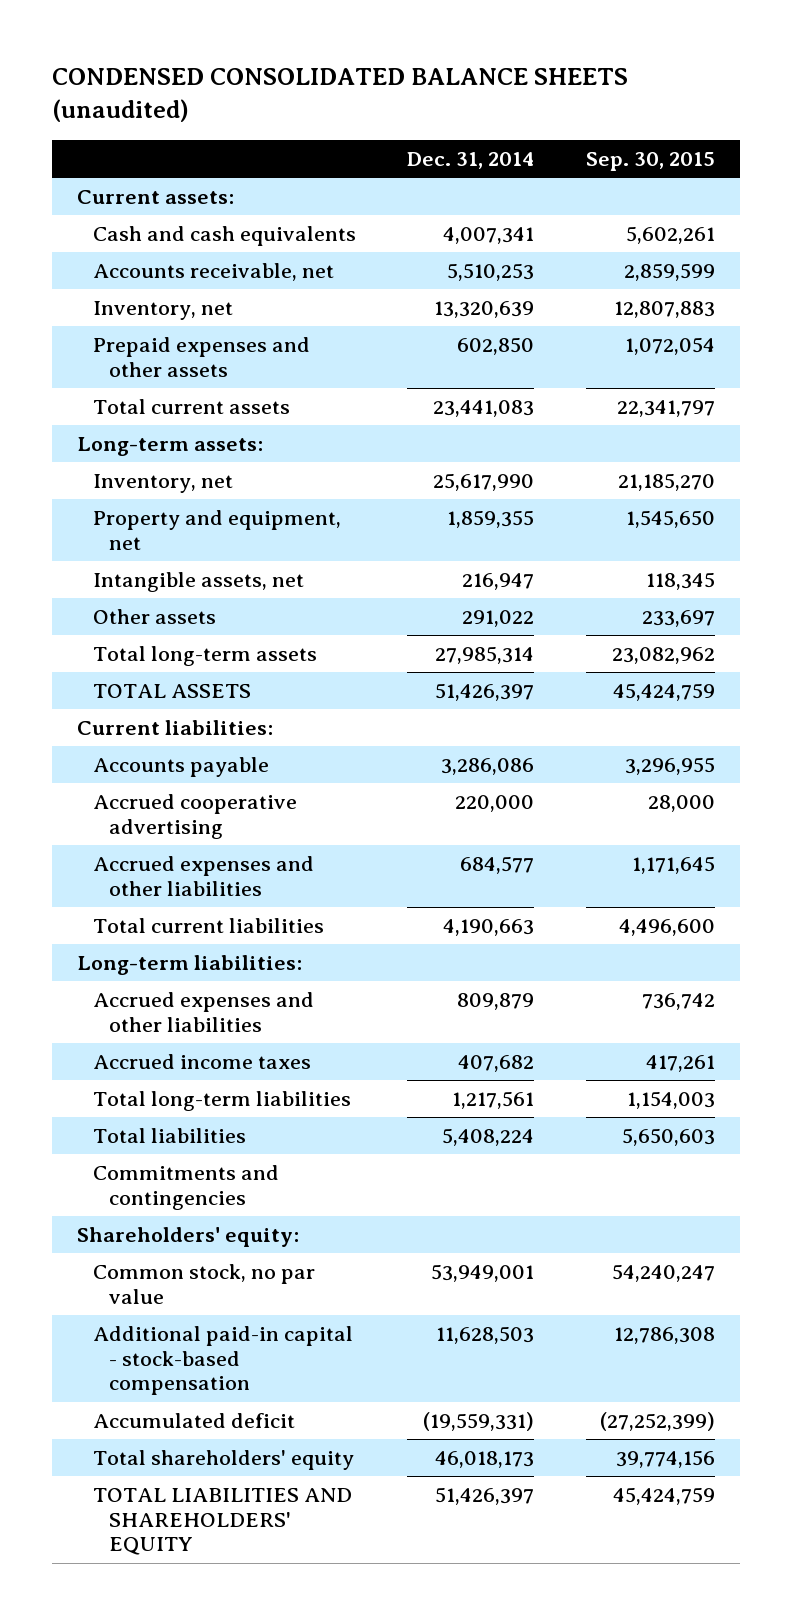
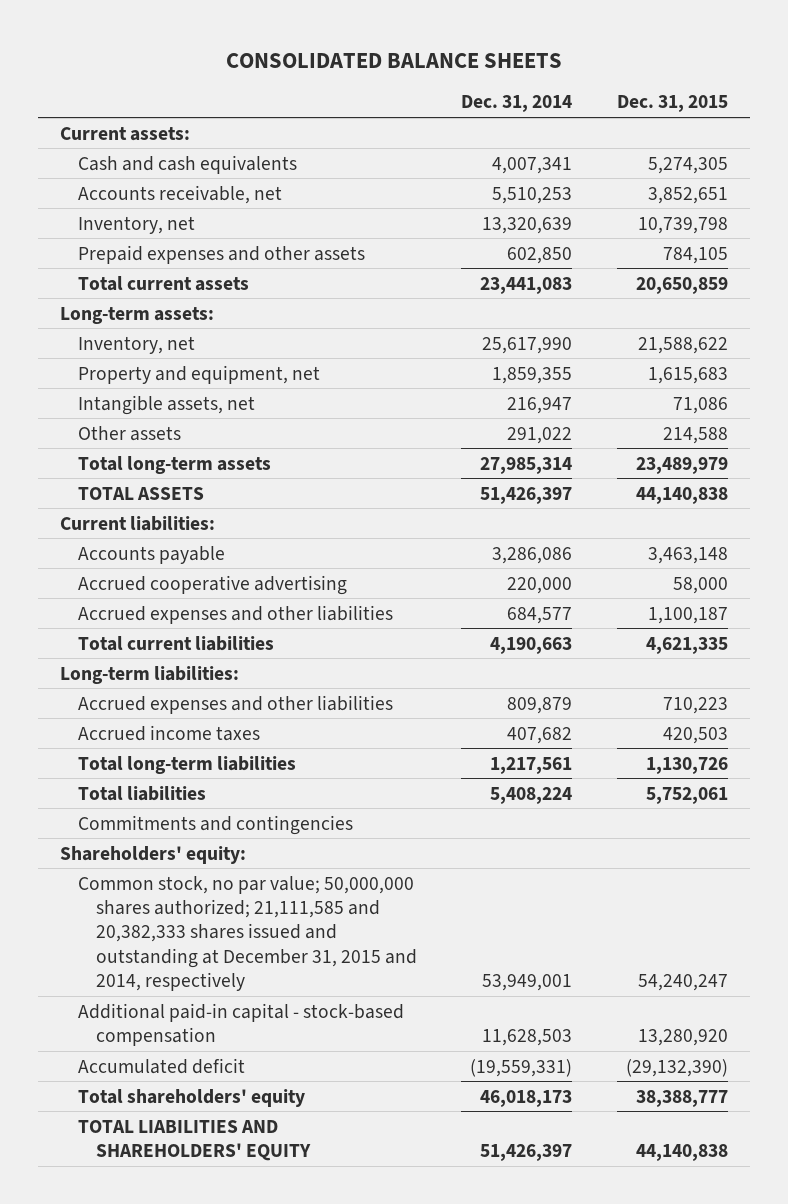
[51,68,628,123] CONDENSED CONSOLIDATED BALANCE SHEETS (unaudited) -> [225,52,562,68] CONSOLIDATED BALANCE SHEETS
[585,151,715,171] Sep. 30, 2015 -> none
none -> [616,95,728,113] Dec. 31, 2015
[93,1264,316,1304] Common stock, no par value -> [77,875,417,991] Common stock, no par value; 50,000,000 shares authorized; 21,111,585 and 20,382,333 shares issued and outstanding at December 31, 2015 and 2014, respectively

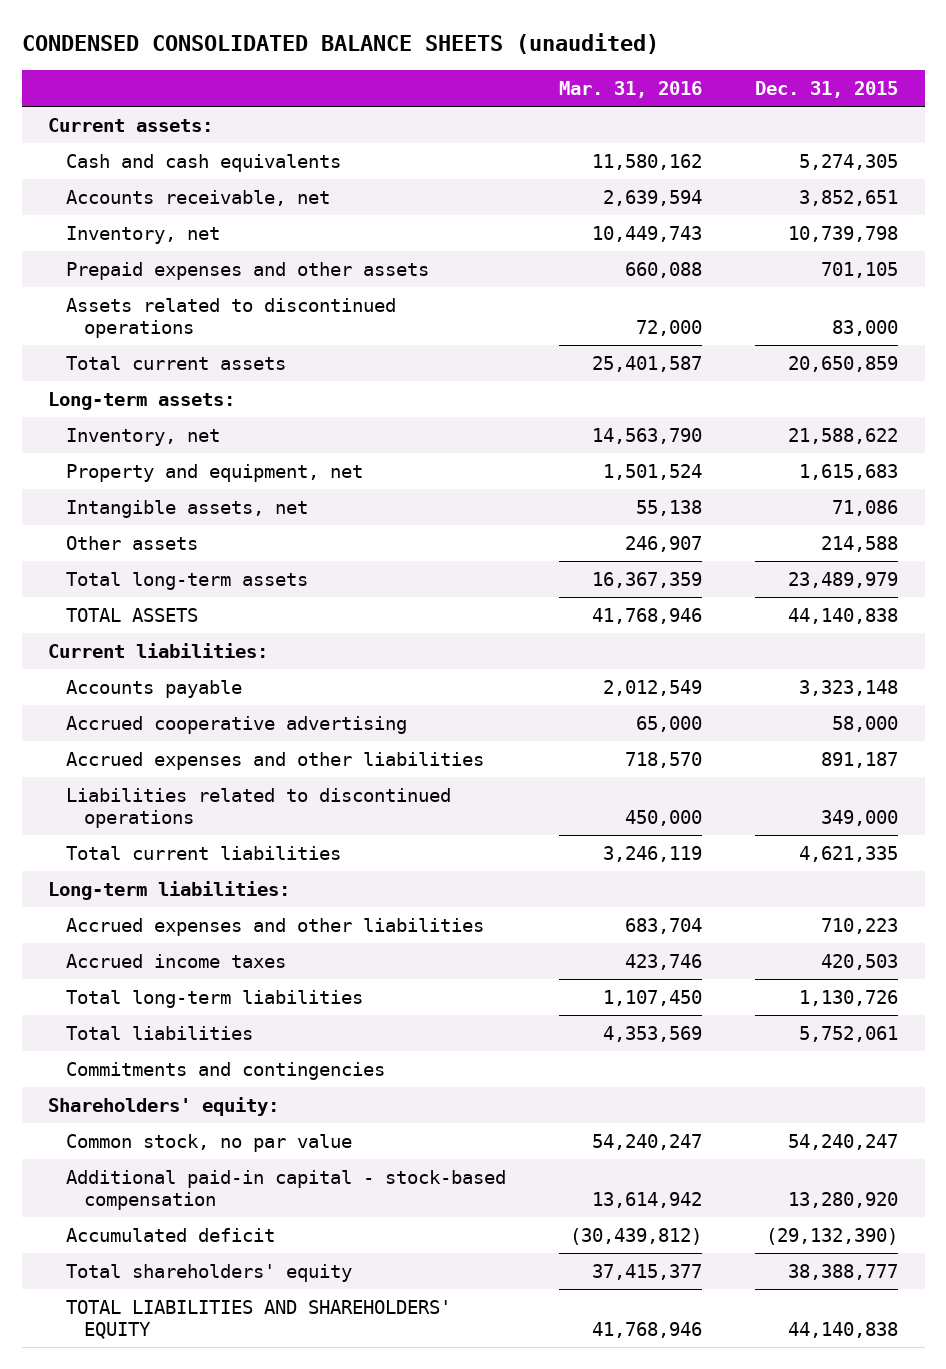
[225,52,562,68] CONSOLIDATED BALANCE SHEETS -> [21,33,659,55] CONDENSED CONSOLIDATED BALANCE SHEETS (unaudited)
[461,95,573,113] Dec. 31, 2014 -> none
none -> [559,81,703,99] Mar. 31, 2016
[662,246,728,264] 784,105 -> [821,261,899,278] 701,105
none -> [66,297,397,338] Assets related to discontinued operations
[647,546,728,564] 3,463,148 -> [799,679,899,696] 3,323,148
[647,606,728,624] 1,100,187 -> [821,751,899,768] 891,187
none -> [66,787,452,828] Liabilities related to discontinued operations
[77,875,417,991] Common stock, no par value; 50,000,000 shares authorized; 21,111,585 and 20,382,333 shares issued and outstanding at December 31, 2015 and 2014, respectively -> [66,1133,353,1152] Common stock, no par value

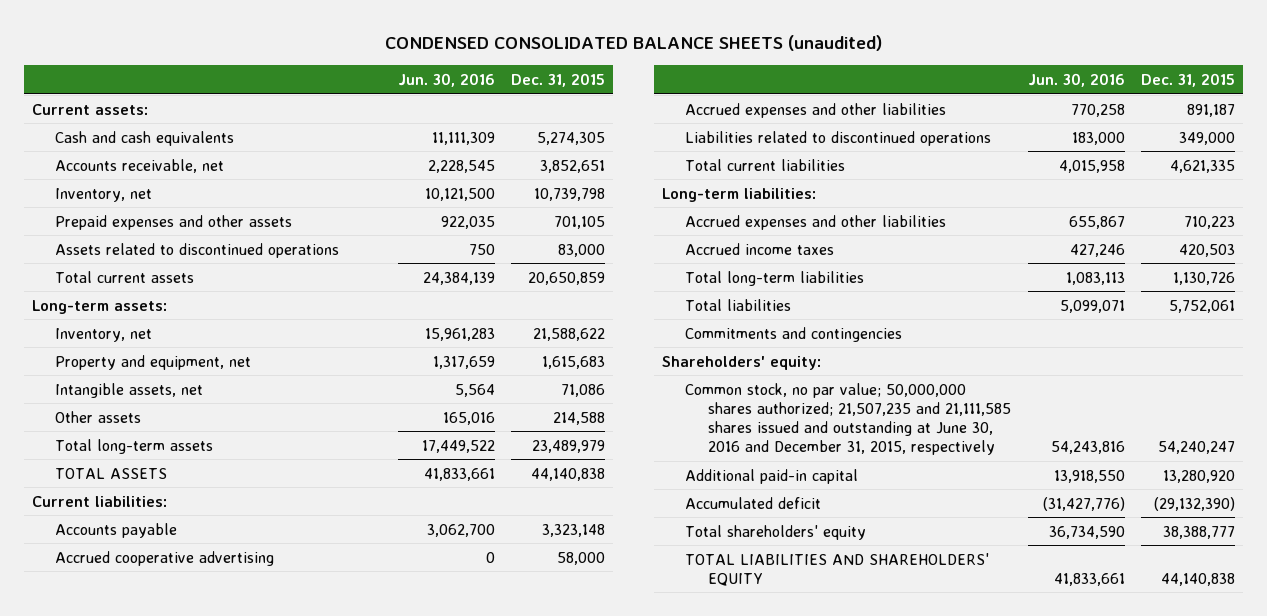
[559,81,703,99] Mar. 31, 2016 -> none
none -> [397,73,495,88] Jun. 30, 2016
[66,1133,353,1152] Common stock, no par value -> [685,382,1011,456] Common stock, no par value; 50,000,000 shares authorized; 21,507,235 and 21,111,585 shares issued and outstanding at June 30, 2016 and December 31, 2015, respectively
[66,1169,507,1210] Additional paid-in capital - stock-based compensation -> [685,468,859,484] Additional paid-in capital

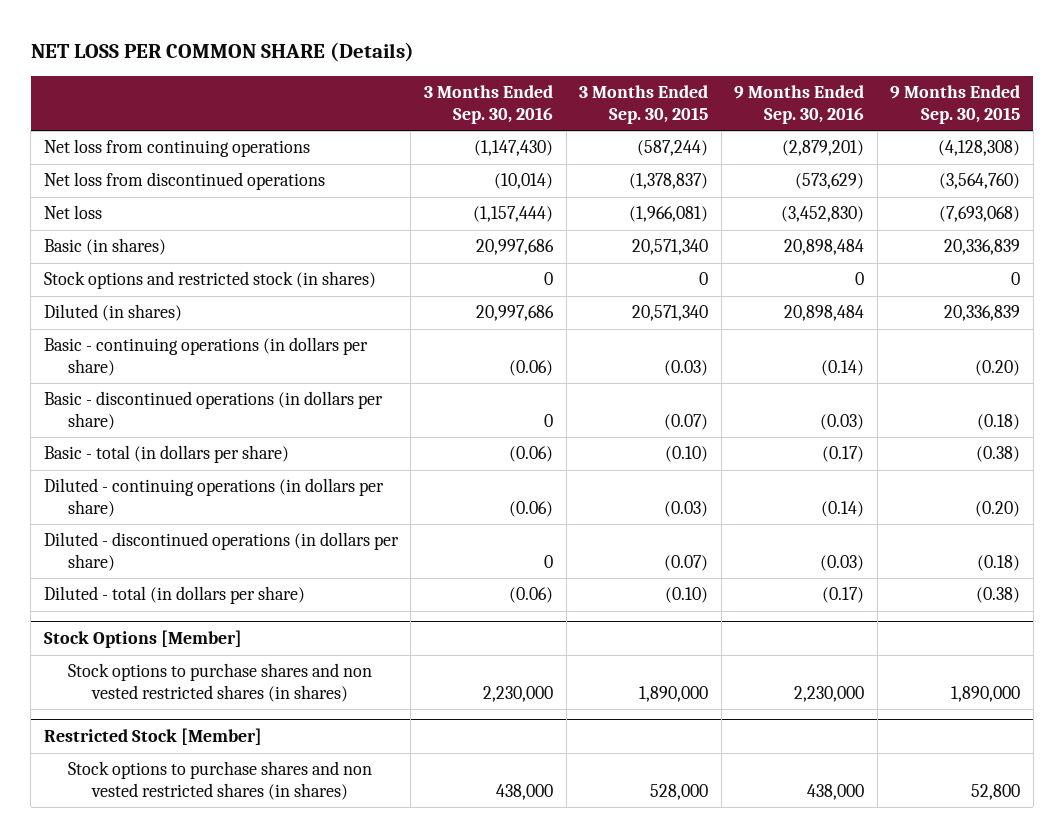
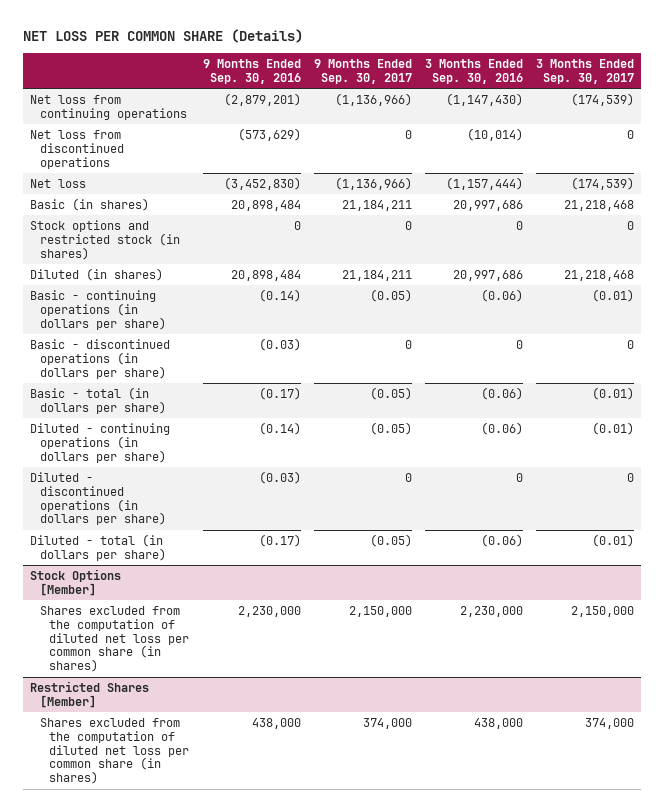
[579,85,709,124] 3 Months Ended Sep. 30, 2015 -> none
[890,85,1021,124] 9 Months Ended Sep. 30, 2015 -> none
none -> [313,58,412,84] 9 Months Ended Sep. 30, 2017
none -> [536,58,635,84] 3 Months Ended Sep. 30, 2017
[68,663,373,702] Stock options to purchase shares and non vested restricted shares (in shares) -> [39,605,190,673] Shares excluded from the computation of diluted net loss per common share (in shares)
[43,728,262,746] Restricted Stock [Member] -> [29,680,149,708] Restricted Shares [Member]
[68,761,373,800] Stock options to purchase shares and non vested restricted shares (in shares) -> [39,717,190,785] Shares excluded from the computation of diluted net loss per common share (in shares)

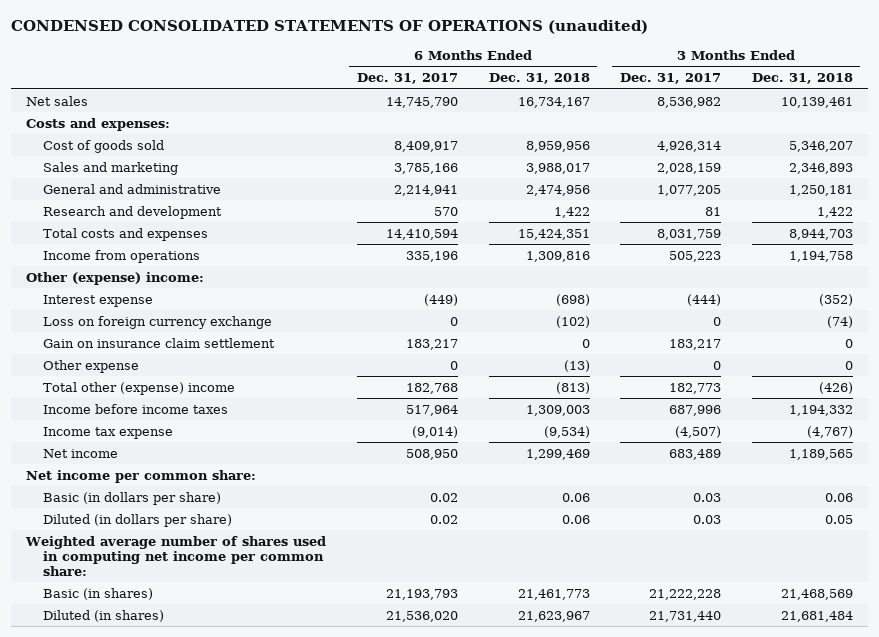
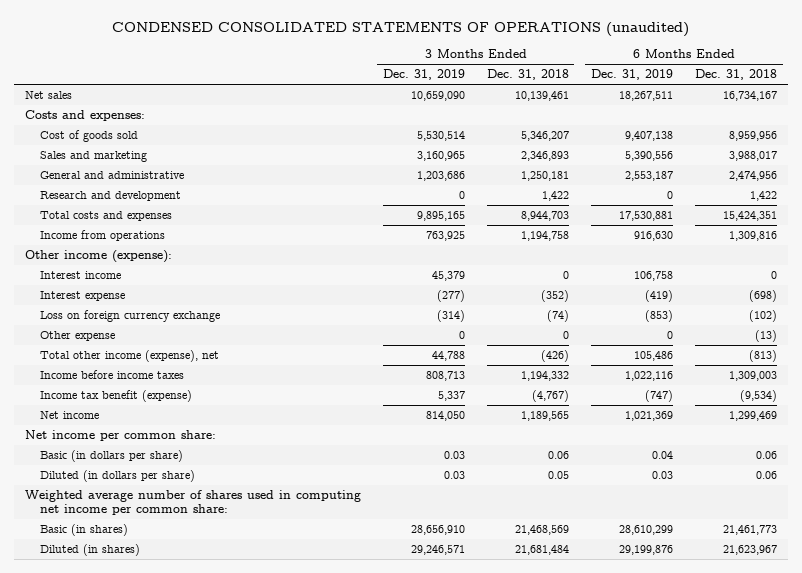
[356,73,458,85] Dec. 31, 2017 -> none
[620,73,722,85] Dec. 31, 2017 -> none
none -> [382,69,465,81] Dec. 31, 2019
none -> [590,69,673,81] Dec. 31, 2019
[26,271,205,285] Other (expense) income: -> [24,250,172,264] Other income (expense):
none -> [39,271,121,280] Interest income
[43,337,276,348] Gain on insurance claim settlement -> none
[43,381,236,395] Total other (expense) income -> [39,350,219,363] Total other income (expense), net
[43,426,174,439] Income tax expense -> [39,390,192,403] Income tax benefit (expense)

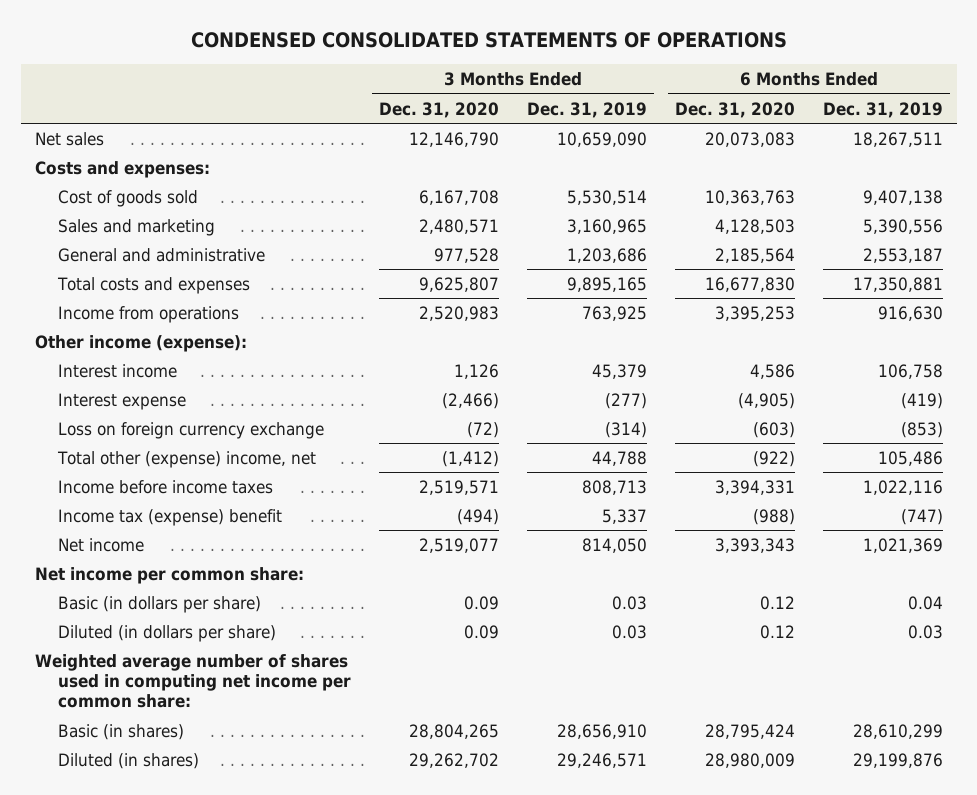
[111,22,689,38] CONDENSED CONSOLIDATED STATEMENTS OF OPERATIONS (unaudited) -> [190,32,787,49] CONDENSED CONSOLIDATED STATEMENTS OF OPERATIONS
[486,69,569,81] Dec. 31, 2018 -> none
[695,69,778,81] Dec. 31, 2018 -> none
none -> [379,101,500,118] Dec. 31, 2020
none -> [674,101,795,118] Dec. 31, 2020
[39,191,181,202] Research and development -> none
[618,211,673,222] 17,530,881 -> [852,276,943,292] 17,350,881
[39,331,115,342] Other expense -> none
[39,350,219,363] Total other income (expense), net -> [57,450,317,468] Total other (expense) income, net
[39,390,192,403] Income tax benefit (expense) -> [58,508,283,526] Income tax (expense) benefit

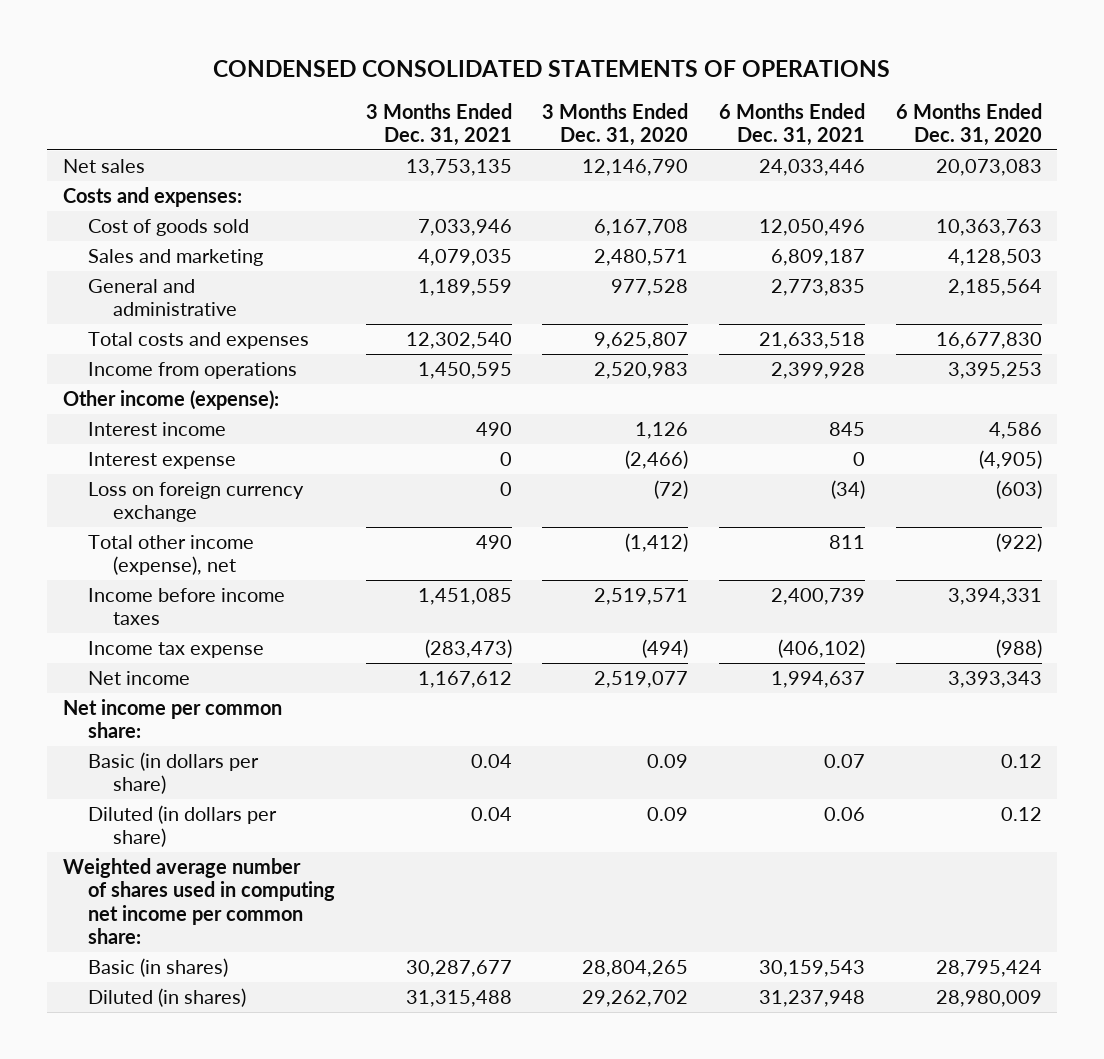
[527,101,648,118] Dec. 31, 2019 -> none
[822,101,943,118] Dec. 31, 2019 -> none
none -> [365,102,512,147] 3 Months Ended Dec. 31, 2021
none -> [718,102,865,147] 6 Months Ended Dec. 31, 2021
[57,450,317,468] Total other (expense) income, net -> [87,534,254,576] Total other income (expense), net
[58,508,283,526] Income tax (expense) benefit -> [87,640,264,658] Income tax expense

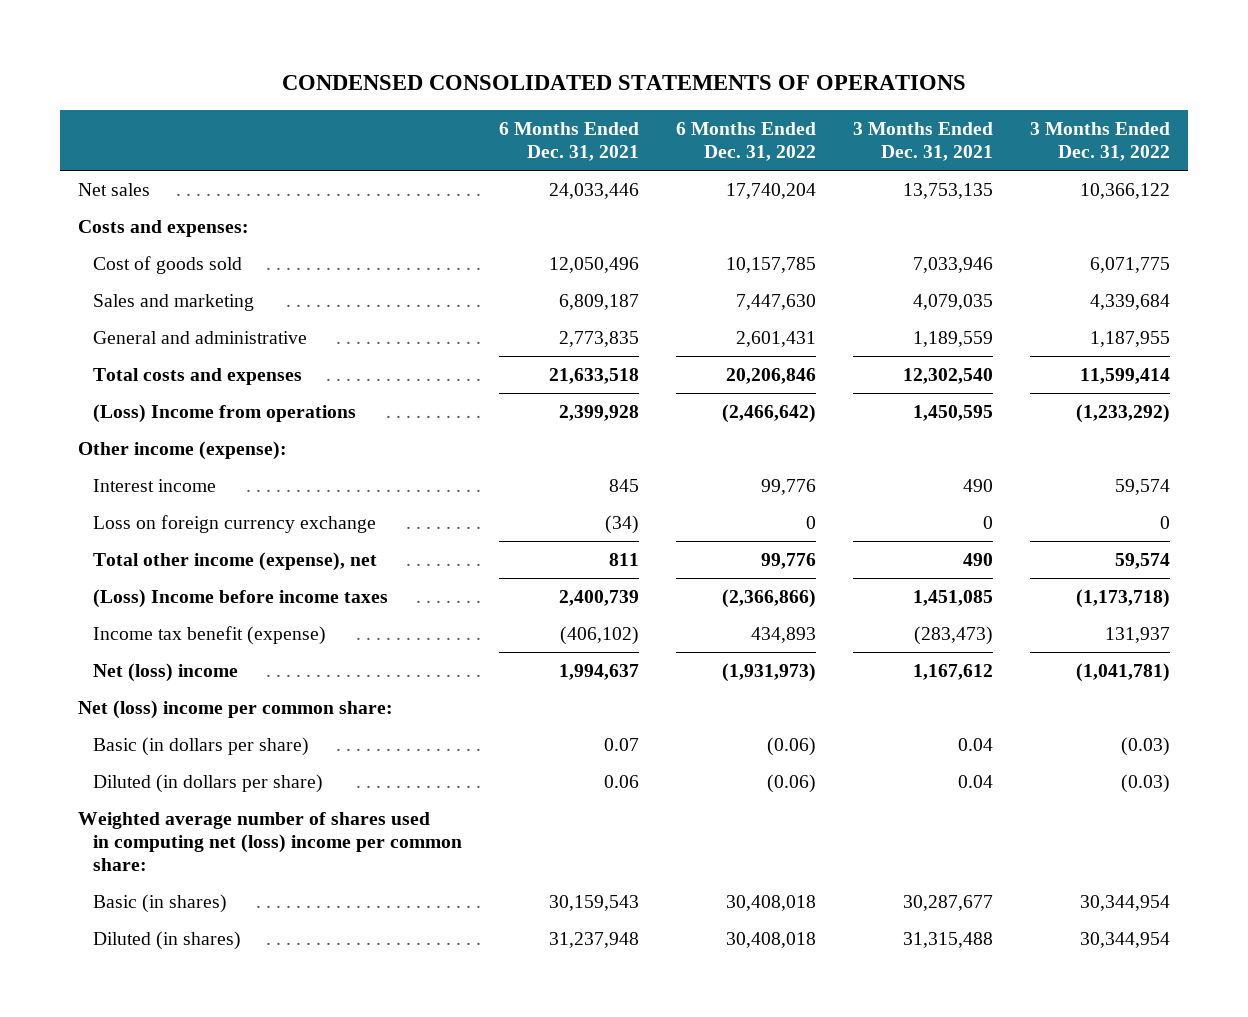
[542,102,689,147] 3 Months Ended Dec. 31, 2020 -> none
[895,102,1042,147] 6 Months Ended Dec. 31, 2020 -> none
none -> [675,122,816,161] 6 Months Ended Dec. 31, 2022
none -> [1029,122,1170,161] 3 Months Ended Dec. 31, 2022
[87,361,297,379] Income from operations -> [93,404,357,424] (Loss) Income from operations
[87,451,236,469] Interest expense -> none
[87,587,285,626] Income before income taxes -> [93,589,389,609] (Loss) Income before income taxes
[87,640,264,658] Income tax expense -> [93,626,327,646] Income tax benefit (expense)
[87,670,190,685] Net income -> [93,663,239,683] Net (loss) income
[62,698,282,739] Net income per common share: -> [78,700,394,720] Net (loss) income per common share:
[62,857,335,945] Weighted average number of shares used in computing net income per common share: -> [78,812,463,871] Weighted average number of shares used in computing net (loss) income per common share:

